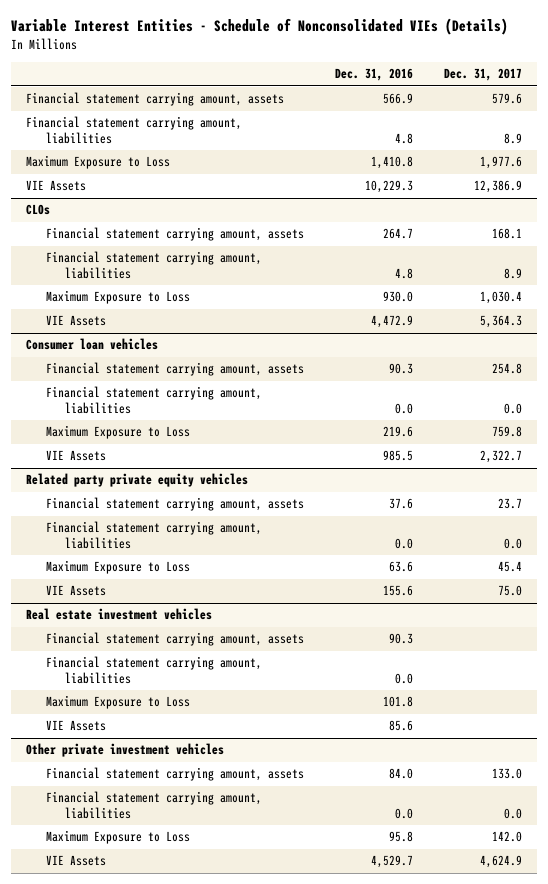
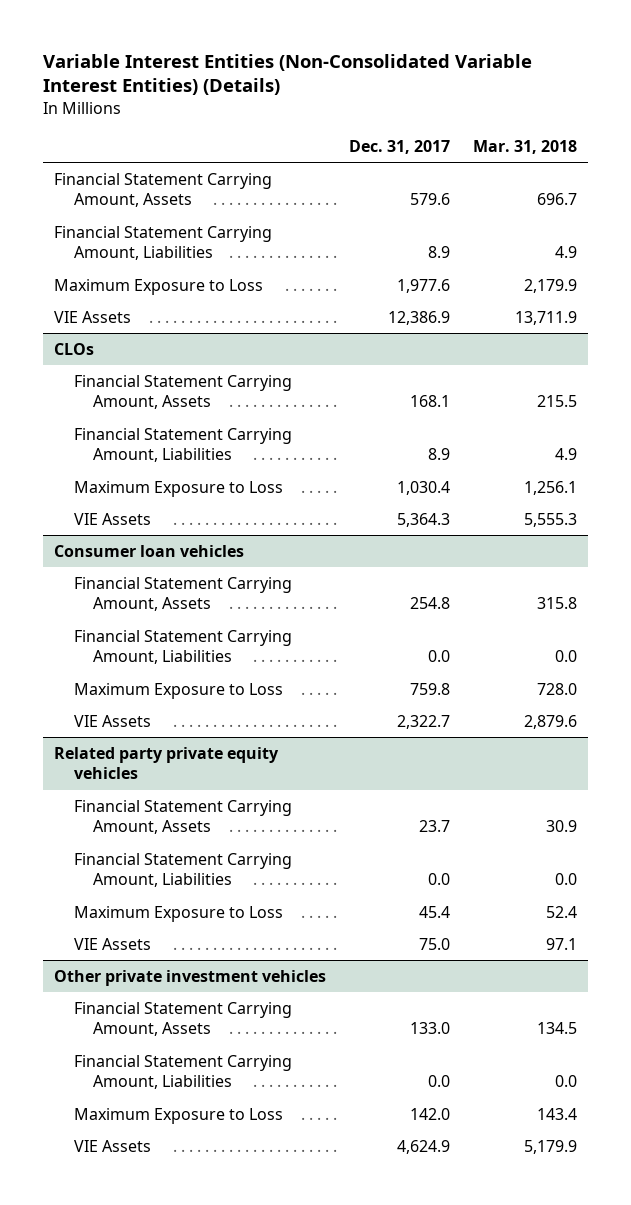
[10,18,508,36] Variable Interest Entities - Schedule of Nonconsolidated VIEs (Details) -> [42,53,532,96] Variable Interest Entities (Non-Consolidated Variable Interest Entities) (Details)
[334,68,413,82] Dec. 31, 2016 -> none
none -> [472,139,577,154] Mar. 31, 2018
[26,92,285,107] Financial statement carrying amount, assets -> [54,172,273,208] Financial Statement Carrying Amount, Assets
[26,116,243,144] Financial statement carrying amount, liabilities -> [54,225,273,261] Financial Statement Carrying Amount, Liabilities
[45,227,304,242] Financial statement carrying amount, assets -> [73,374,292,410] Financial Statement Carrying Amount, Assets
[45,251,262,279] Financial statement carrying amount, liabilities -> [73,427,292,463] Financial Statement Carrying Amount, Liabilities
[45,362,304,377] Financial statement carrying amount, assets -> [73,576,292,612] Financial Statement Carrying Amount, Assets
[45,386,262,414] Financial statement carrying amount, liabilities -> [73,629,292,665] Financial Statement Carrying Amount, Liabilities
[45,497,304,512] Financial statement carrying amount, assets -> [73,799,292,835] Financial Statement Carrying Amount, Assets
[45,521,262,549] Financial statement carrying amount, liabilities -> [73,852,292,888] Financial Statement Carrying Amount, Liabilities
[26,608,213,621] Real estate investment vehicles -> none
[45,632,304,647] Financial statement carrying amount, assets -> none
[45,656,262,684] Financial statement carrying amount, liabilities -> none
[45,695,190,710] Maximum Exposure to Loss -> none
[45,720,106,732] VIE Assets -> none
[45,767,304,782] Financial statement carrying amount, assets -> [73,1001,292,1037] Financial Statement Carrying Amount, Assets
[45,791,262,819] Financial statement carrying amount, liabilities -> [73,1054,292,1090] Financial Statement Carrying Amount, Liabilities

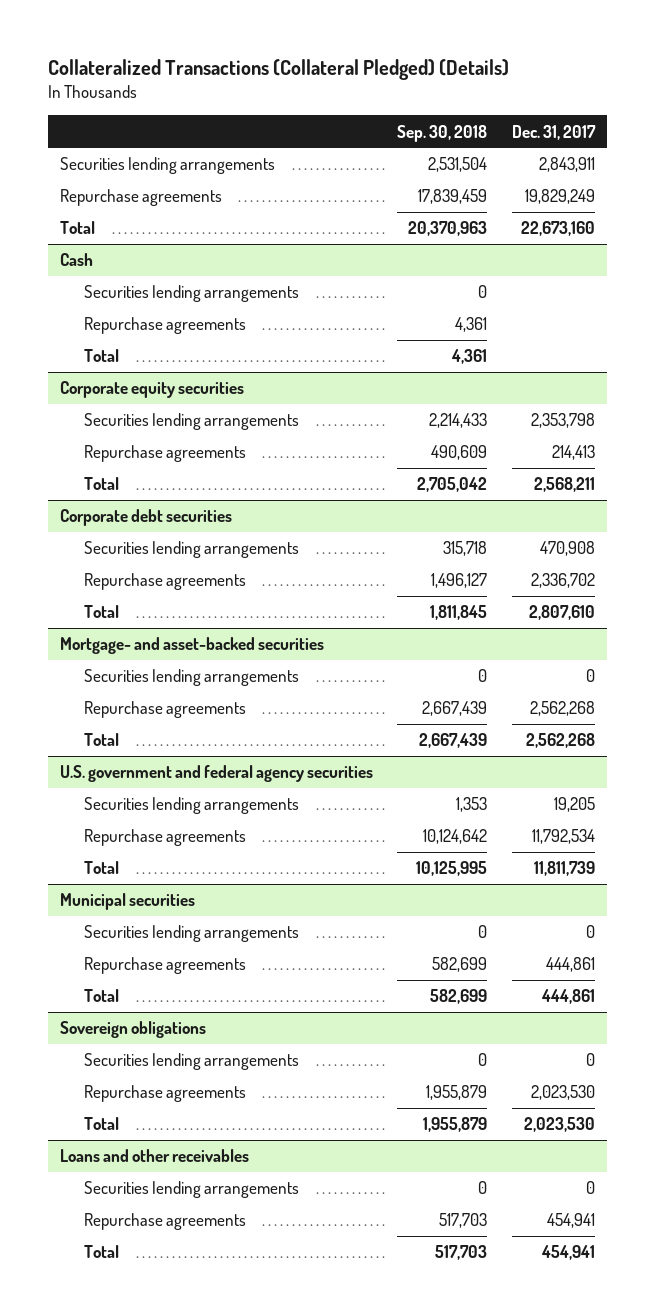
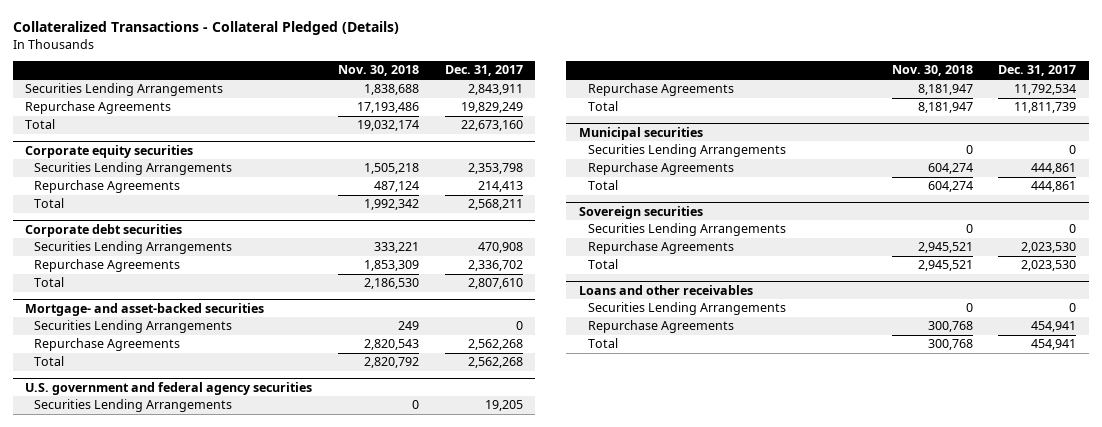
[47,58,509,80] Collateralized Transactions (Collateral Pledged) (Details) -> [12,20,399,35] Collateralized Transactions - Collateral Pledged (Details)
[397,124,488,142] Sep. 30, 2018 -> none
none -> [338,65,420,77] Nov. 30, 2018
[60,157,276,175] Securities lending arrangements -> [25,83,224,97] Securities Lending Arrangements
[60,189,223,207] Repurchase agreements -> [25,101,172,115] Repurchase Agreements
[60,253,94,267] Cash -> none
[83,285,299,303] Securities lending arrangements -> none
[83,317,246,335] Repurchase agreements -> none
[83,349,119,363] Total -> none
[83,413,299,431] Securities lending arrangements -> [34,162,233,176] Securities Lending Arrangements
[83,445,246,463] Repurchase agreements -> [34,180,181,194] Repurchase Agreements
[83,541,299,559] Securities lending arrangements -> [34,241,233,255] Securities Lending Arrangements
[83,573,246,591] Repurchase agreements -> [34,259,181,273] Repurchase Agreements
[83,669,299,687] Securities lending arrangements -> [34,320,233,334] Securities Lending Arrangements
[83,701,246,719] Repurchase agreements -> [34,338,181,352] Repurchase Agreements
[83,797,299,815] Securities lending arrangements -> [34,399,233,413] Securities Lending Arrangements
[83,829,246,847] Repurchase agreements -> [588,83,735,97] Repurchase Agreements
[83,925,299,943] Securities lending arrangements -> [588,144,787,158] Securities Lending Arrangements
[83,957,246,975] Repurchase agreements -> [588,162,735,176] Repurchase Agreements
[60,1021,207,1039] Sovereign obligations -> [579,205,704,219] Sovereign securities
[83,1053,299,1071] Securities lending arrangements -> [588,223,787,237] Securities Lending Arrangements
[83,1085,246,1103] Repurchase agreements -> [588,241,735,255] Repurchase Agreements
[83,1181,299,1199] Securities lending arrangements -> [588,302,787,316] Securities Lending Arrangements
[83,1213,246,1231] Repurchase agreements -> [588,320,735,334] Repurchase Agreements

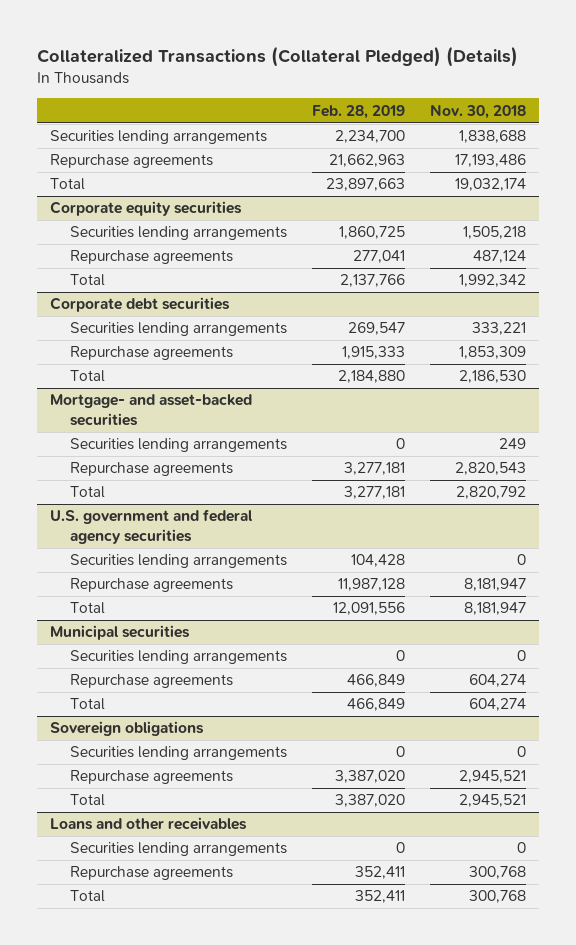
[12,20,399,35] Collateralized Transactions - Collateral Pledged (Details) -> [37,45,519,67] Collateralized Transactions (Collateral Pledged) (Details)
[444,65,523,77] Dec. 31, 2017 -> none
none -> [312,104,406,119] Feb. 28, 2019
[25,83,224,97] Securities Lending Arrangements -> [49,130,267,145] Securities lending arrangements
[25,101,172,115] Repurchase Agreements -> [49,154,213,169] Repurchase agreements
[34,162,233,176] Securities Lending Arrangements -> [70,226,288,241] Securities lending arrangements
[34,180,181,194] Repurchase Agreements -> [70,250,234,265] Repurchase agreements
[34,241,233,255] Securities Lending Arrangements -> [70,322,288,337] Securities lending arrangements
[34,259,181,273] Repurchase Agreements -> [70,346,234,361] Repurchase agreements
[34,320,233,334] Securities Lending Arrangements -> [70,438,288,453] Securities lending arrangements
[34,338,181,352] Repurchase Agreements -> [70,462,234,477] Repurchase agreements
[34,399,233,413] Securities Lending Arrangements -> [70,554,288,569] Securities lending arrangements
[588,83,735,97] Repurchase Agreements -> [70,578,234,593] Repurchase agreements
[588,144,787,158] Securities Lending Arrangements -> [70,650,288,665] Securities lending arrangements
[588,162,735,176] Repurchase Agreements -> [70,674,234,689] Repurchase agreements
[579,205,704,219] Sovereign securities -> [49,721,204,737] Sovereign obligations
[588,223,787,237] Securities Lending Arrangements -> [70,746,288,761] Securities lending arrangements
[588,241,735,255] Repurchase Agreements -> [70,770,234,785] Repurchase agreements
[588,302,787,316] Securities Lending Arrangements -> [70,842,288,857] Securities lending arrangements
[588,320,735,334] Repurchase Agreements -> [70,866,234,881] Repurchase agreements

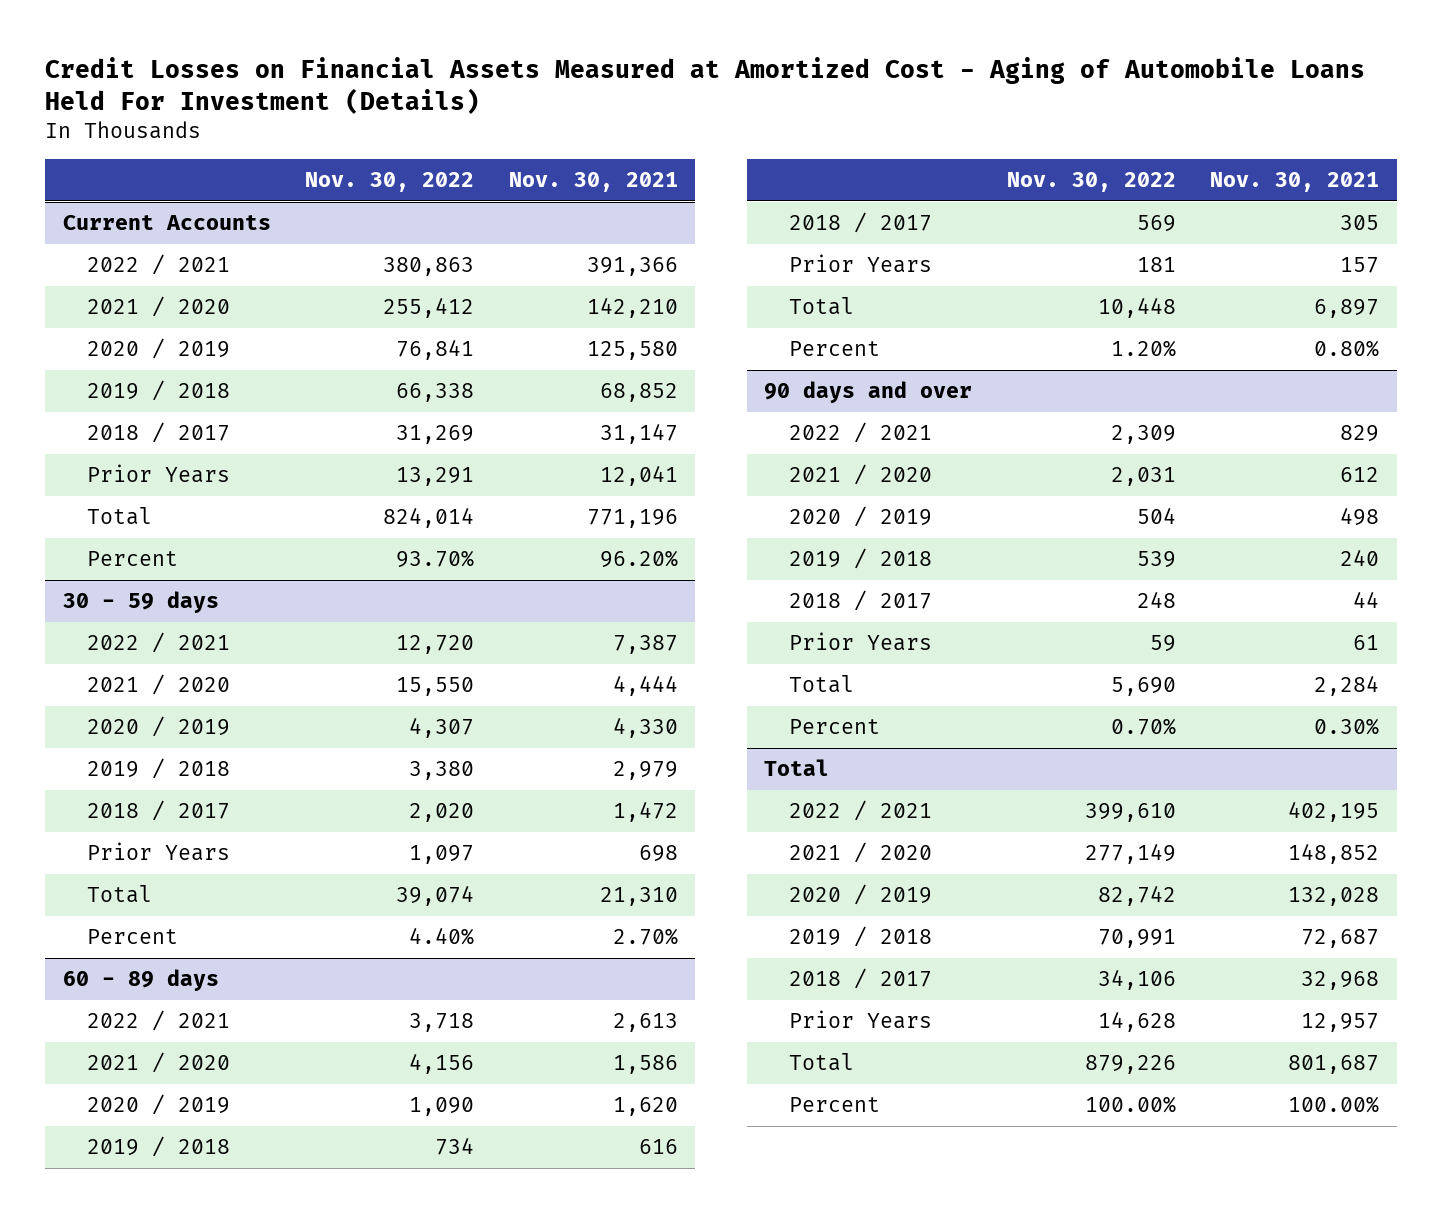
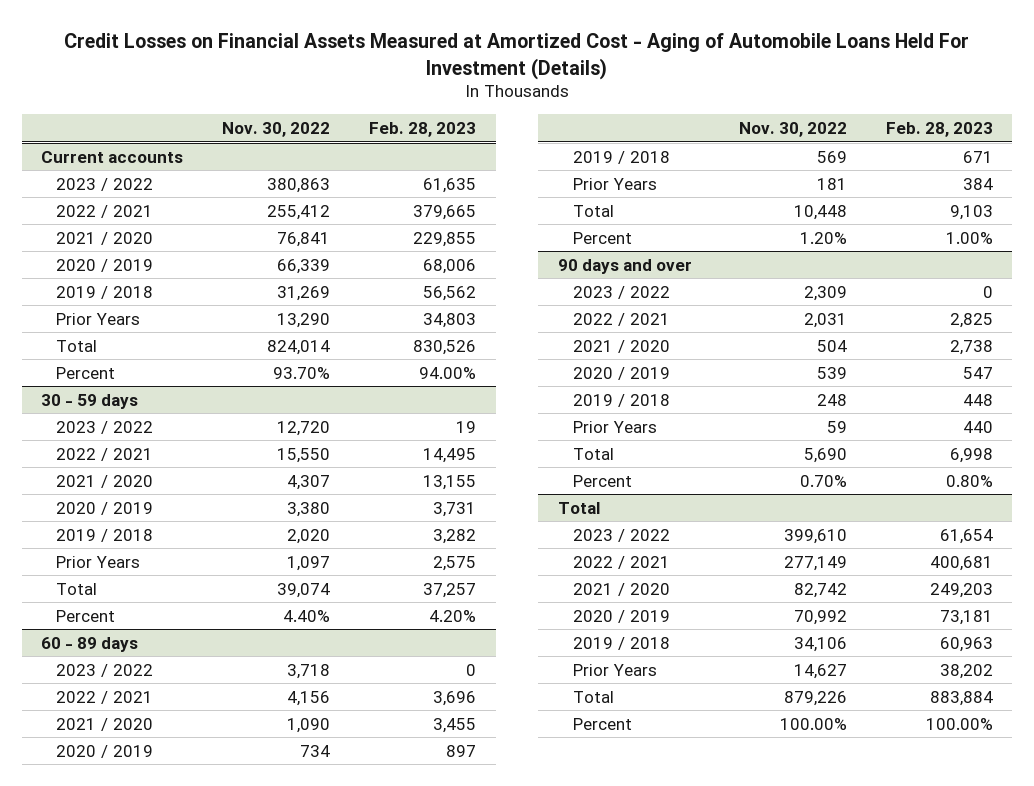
[508,172,678,193] Nov. 30, 2021 -> none
none -> [369,122,477,138] Feb. 28, 2023
[87,422,231,444] 2018 / 2017 -> none
[62,215,271,231] Current Accounts -> [41,150,184,163] Current accounts
none -> [56,177,154,191] 2023 / 2022
[383,257,475,277] 380,863 -> [267,204,331,220] 255,412
[383,297,475,319] 255,412 -> [277,231,331,247] 76,841
[396,339,475,361] 76,841 -> [277,258,331,274] 66,339
[396,383,475,403] 66,338 -> [277,285,331,301] 31,269
[396,467,475,487] 13,291 -> [277,312,331,328] 13,290
[87,800,231,822] 2018 / 2017 -> none
none -> [56,420,154,434] 2023 / 2022
[396,635,475,655] 12,720 -> [277,447,331,463] 15,550
[396,677,475,697] 15,550 -> [287,474,331,490] 4,307
[409,717,475,739] 4,307 -> [287,501,331,517] 3,380
[409,761,475,781] 3,380 -> [287,528,331,544] 2,020
[788,212,932,234] 2018 / 2017 -> none
none -> [56,663,154,677] 2023 / 2022
[409,1013,475,1033] 3,718 -> [287,690,331,706] 4,156
[409,1053,475,1075] 4,156 -> [287,717,331,733] 1,090
[409,1097,475,1117] 1,090 -> [300,744,331,757] 734
[435,1137,475,1156] 734 -> [816,150,847,163] 569
[788,590,932,612] 2018 / 2017 -> none
none -> [572,285,670,299] 2023 / 2022
[1110,425,1176,445] 2,309 -> [803,312,847,328] 2,031
[1110,467,1176,487] 2,031 -> [816,339,847,352] 504
[1136,507,1176,525] 504 -> [816,366,847,379] 539
[1136,551,1176,569] 539 -> [816,393,847,406] 248
[788,968,932,990] 2018 / 2017 -> none
none -> [572,528,670,542] 2023 / 2022
[1084,803,1176,823] 399,610 -> [783,555,847,571] 277,149
[1084,843,1176,865] 277,149 -> [793,582,847,598] 82,742
[1097,885,1176,907] 82,742 -> [793,609,847,625] 70,992
[1097,929,1176,949] 70,991 -> [793,636,847,652] 34,106
[1097,1011,1176,1033] 14,628 -> [793,663,847,679] 14,627

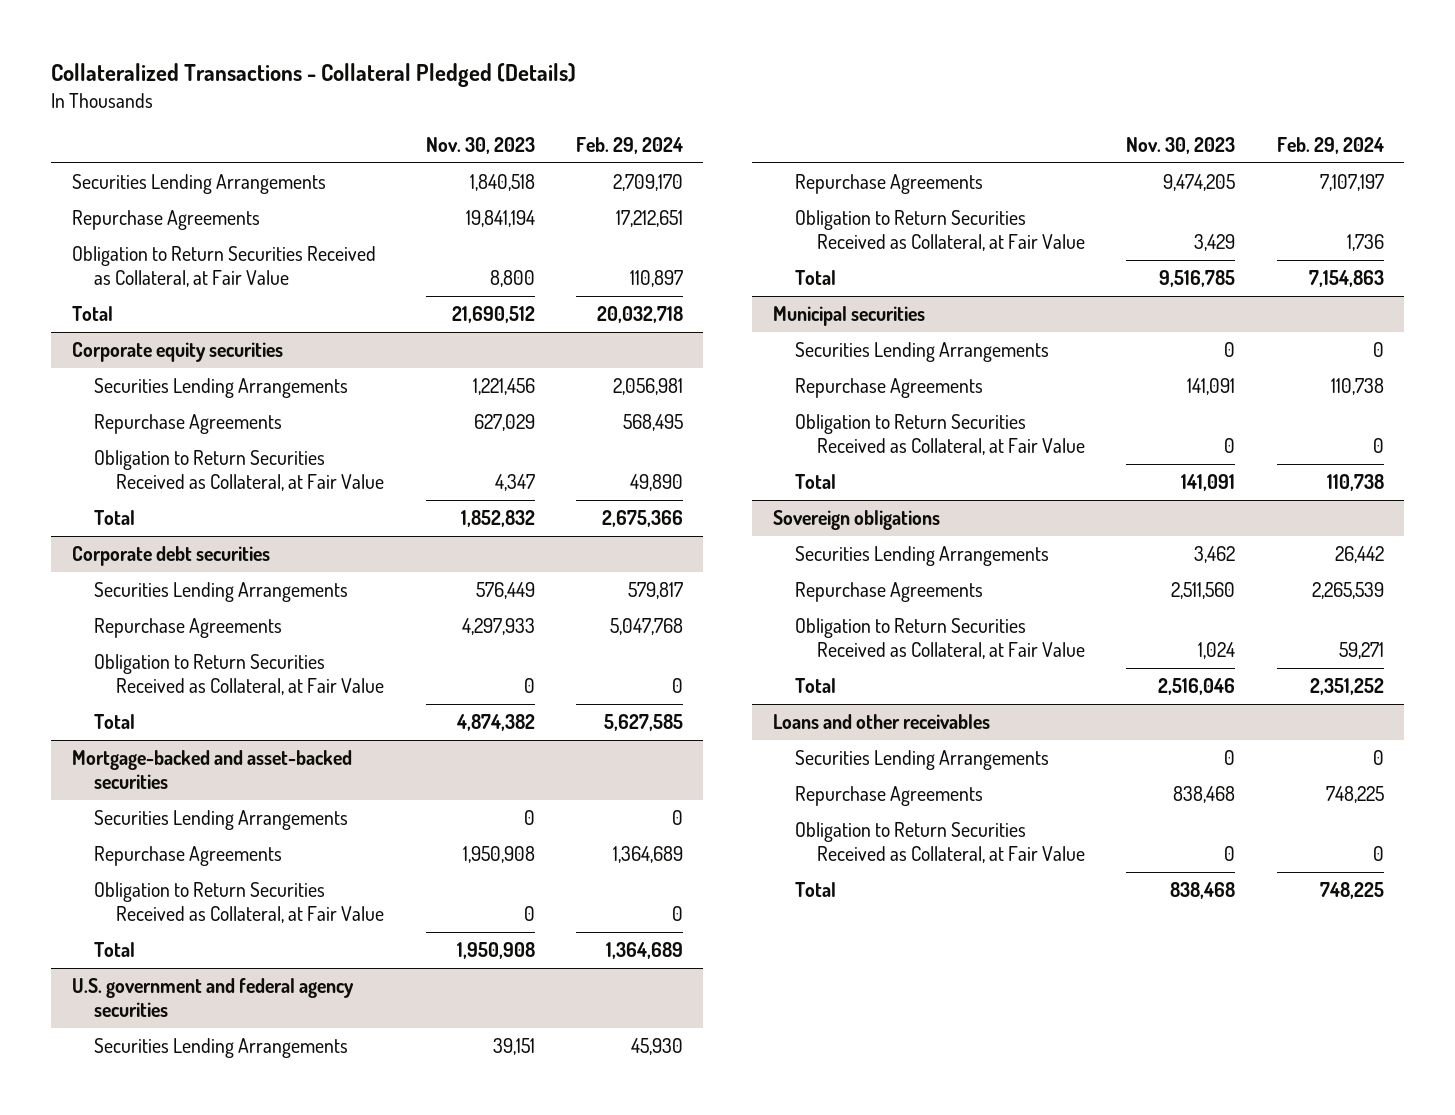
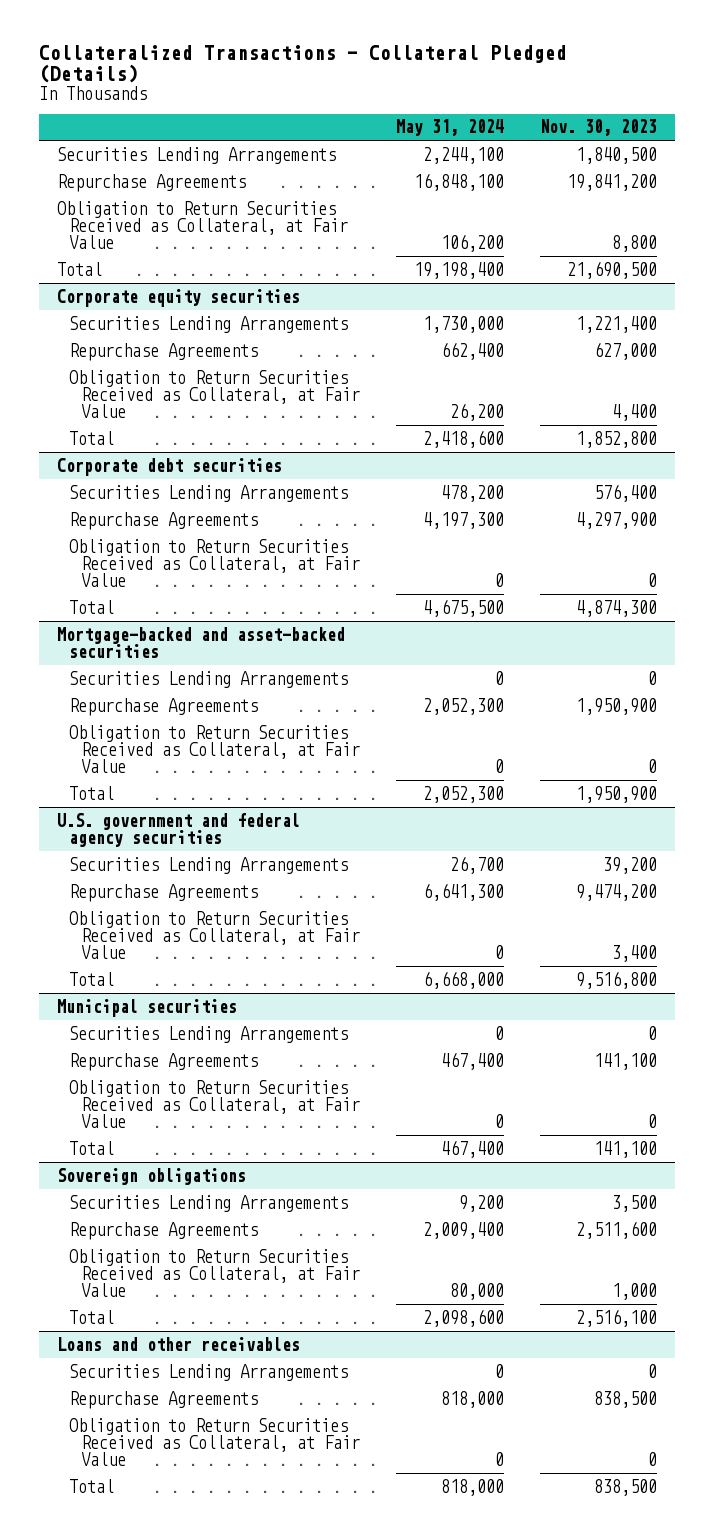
[575,137,683,155] Feb. 29, 2024 -> none
none -> [395,119,504,137] May 31, 2024
[469,173,535,191] 1,840,518 -> [575,146,657,164] 1,840,500
[465,209,535,227] 19,841,194 -> [566,173,657,191] 19,841,200
[451,305,535,323] 21,690,512 -> [566,260,657,279] 21,690,500
[472,377,535,395] 1,221,456 -> [575,315,657,333] 1,221,400
[473,413,535,431] 627,029 -> [593,341,657,360] 627,000
[494,474,535,492] 4,347 -> [611,404,657,422] 4,400
[460,509,535,527] 1,852,832 -> [575,430,657,448] 1,852,800
[475,581,535,599] 576,449 -> [593,483,657,502] 576,400
[461,617,535,635] 4,297,933 -> [575,511,657,529] 4,297,900
[455,713,535,731] 4,874,382 -> [575,599,657,617] 4,874,300
[462,845,535,863] 1,950,908 -> [575,697,657,715] 1,950,900
[456,941,535,959] 1,950,908 -> [575,785,657,803] 1,950,900
[492,1037,535,1055] 39,151 -> [602,856,657,874] 39,200
[1163,173,1236,191] 9,474,205 -> [575,883,657,901] 9,474,200
[1194,234,1236,252] 3,429 -> [611,945,657,963] 3,400
[1159,269,1236,287] 9,516,785 -> [575,970,657,989] 9,516,800
[1187,377,1236,395] 141,091 -> [593,1052,657,1070] 141,100
[1181,473,1236,491] 141,091 -> [593,1140,657,1158] 141,100
[1194,545,1236,563] 3,462 -> [611,1194,657,1212] 3,500
[1171,581,1236,599] 2,511,560 -> [575,1220,657,1239] 2,511,600
[1198,642,1236,660] 1,024 -> [611,1283,657,1301] 1,000
[1158,677,1236,695] 2,516,046 -> [575,1308,657,1327] 2,516,100
[1173,785,1236,803] 838,468 -> [593,1390,657,1408] 838,500
[1170,881,1236,899] 838,468 -> [593,1478,657,1496] 838,500

